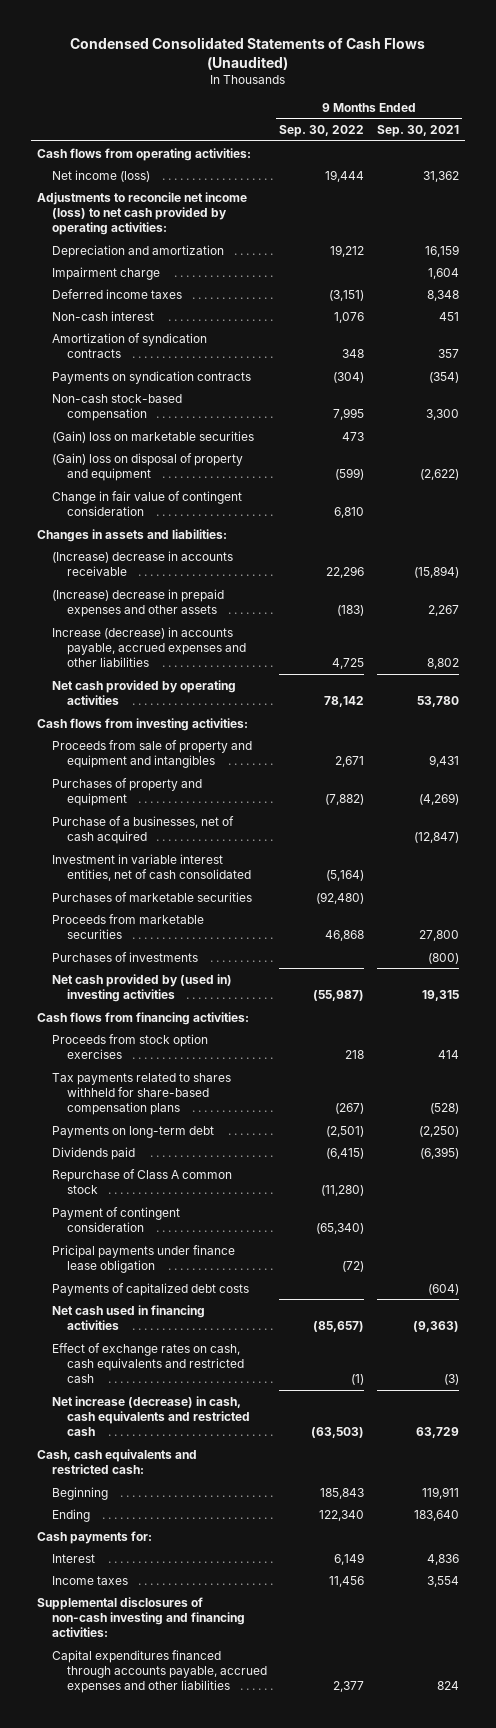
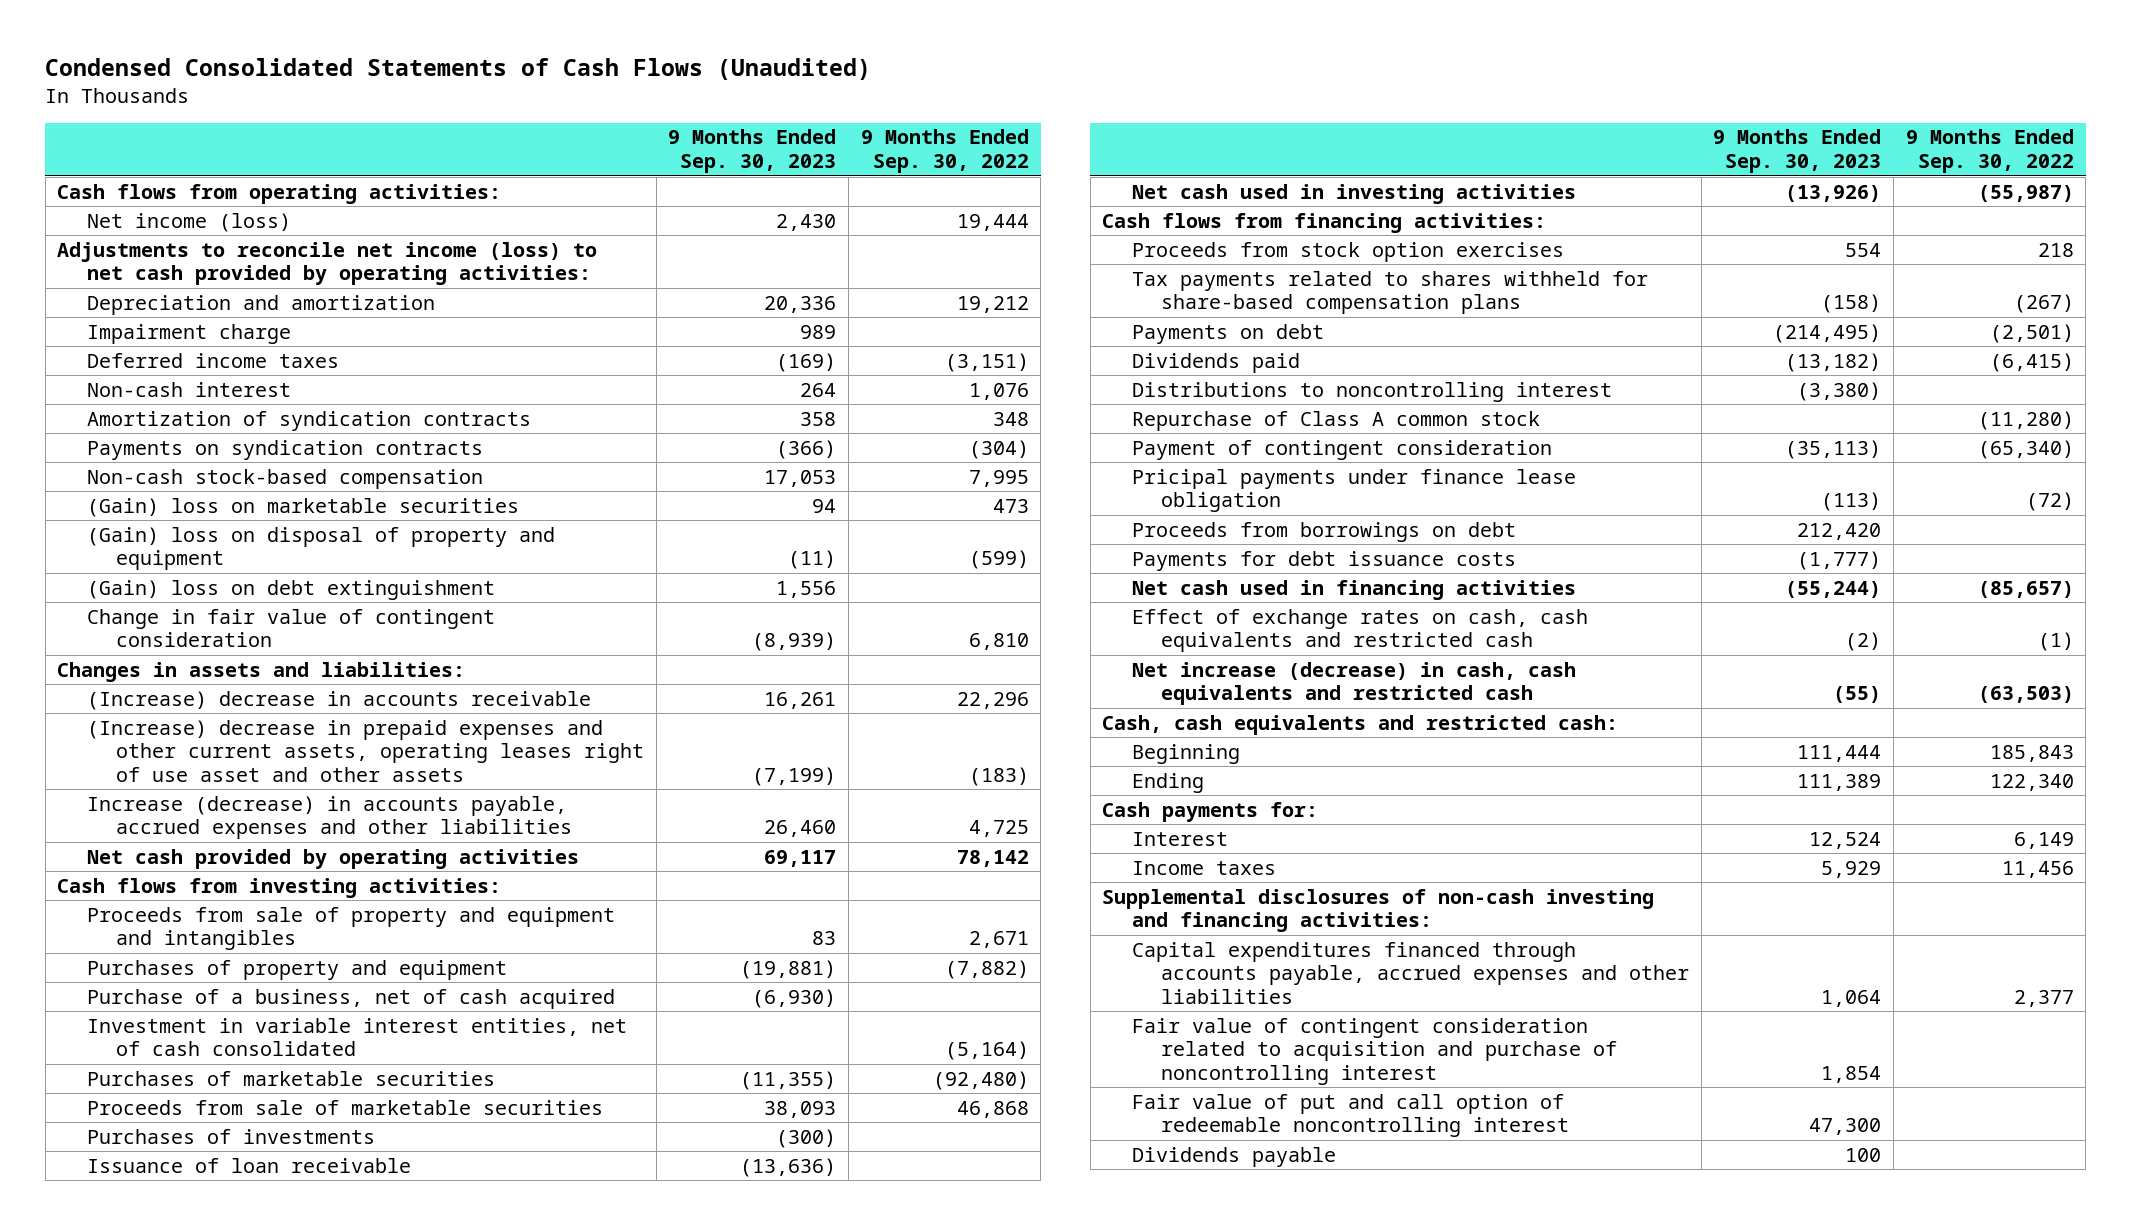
[376,125,459,138] Sep. 30, 2021 -> none
none -> [668,129,837,174] 9 Months Ended Sep. 30, 2023
none -> [86,579,495,600] (Gain) loss on debt extinguishment
[51,588,224,617] (Increase) decrease in prepaid expenses and other assets -> [86,719,645,782] (Increase) decrease in prepaid expenses and other current assets, operating leases right of use asset and other assets
[51,815,234,844] Purchase of a businesses, net of cash acquired -> [86,988,615,1009] Purchase of a business, net of cash acquired
[51,913,204,939] Proceeds from marketable securities -> [86,1099,603,1115] Proceeds from sale of marketable securities
none -> [86,1157,411,1173] Issuance of loan receivable
[51,973,232,1002] Net cash provided by (used in) investing activities -> [1131,183,1576,204] Net cash used in investing activities
[51,1125,214,1138] Payments on long-term debt -> [1131,323,1324,344] Payments on debt
none -> [1131,381,1612,402] Distributions to noncontrolling interest
[51,1282,249,1296] Payments of capitalized debt costs -> none
none -> [1131,521,1516,542] Proceeds from borrowings on debt
none -> [1131,550,1516,571] Payments for debt issuance costs
none -> [1131,1017,1618,1085] Fair value of contingent consideration related to acquisition and purchase of noncontrolling interest
none -> [1131,1093,1570,1138] Fair value of put and call option of redeemable noncontrolling interest
none -> [1131,1146,1336,1167] Dividends payable

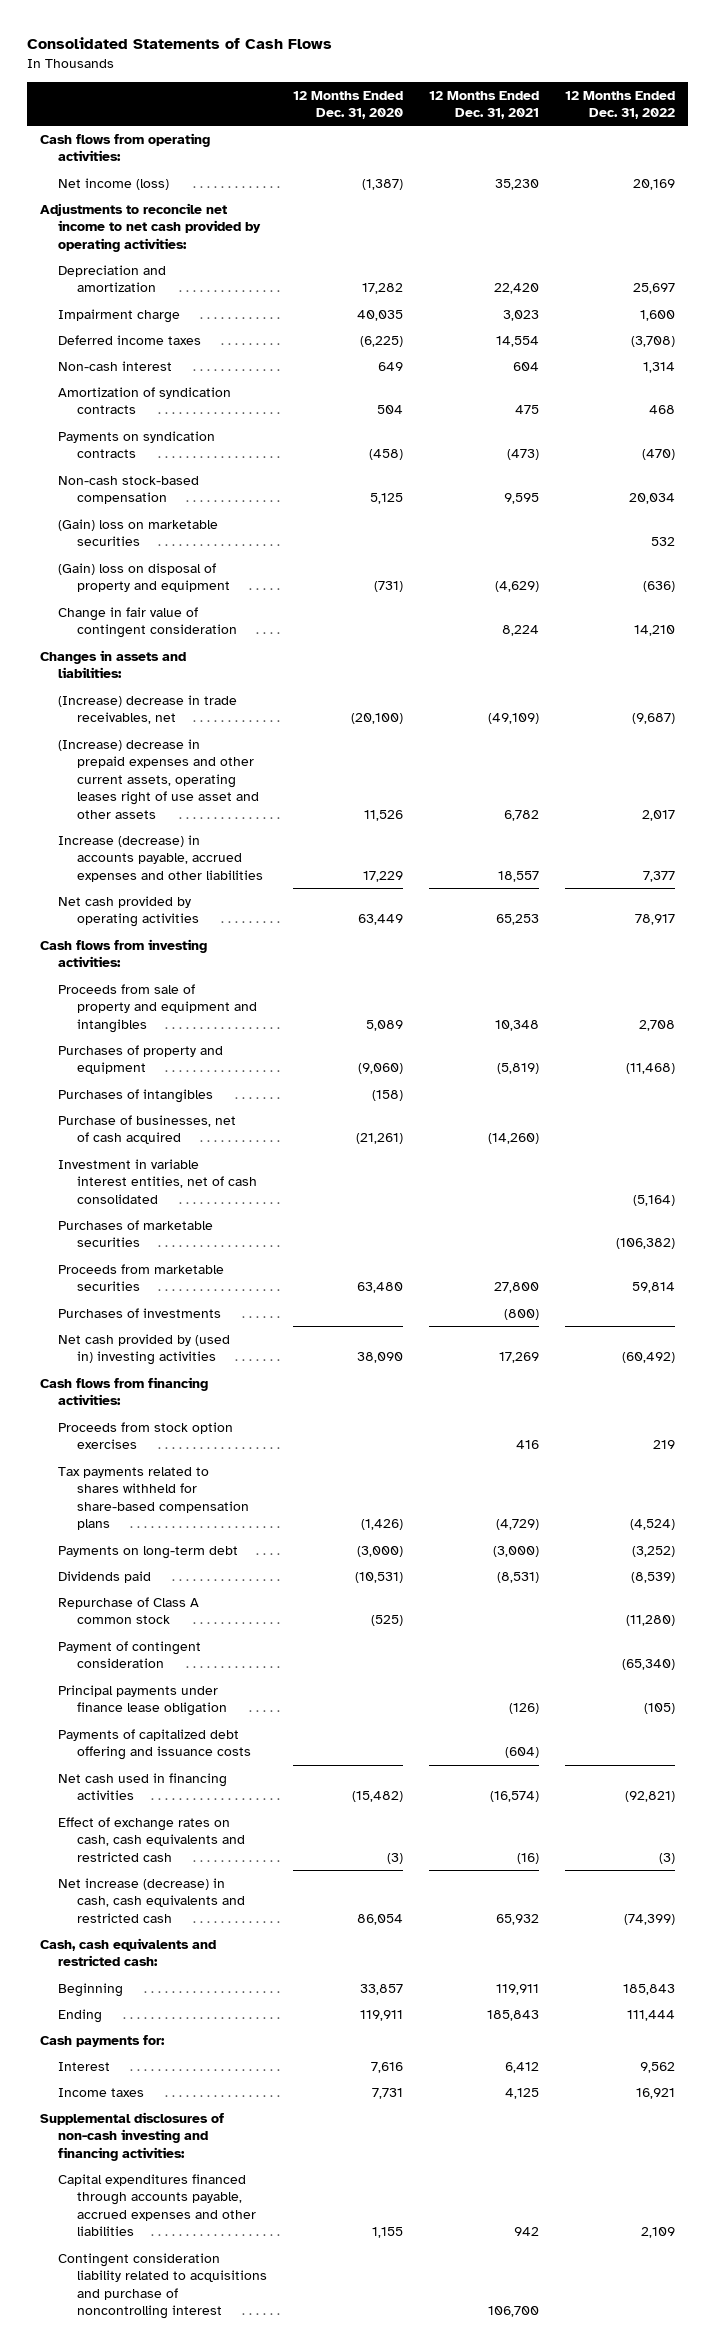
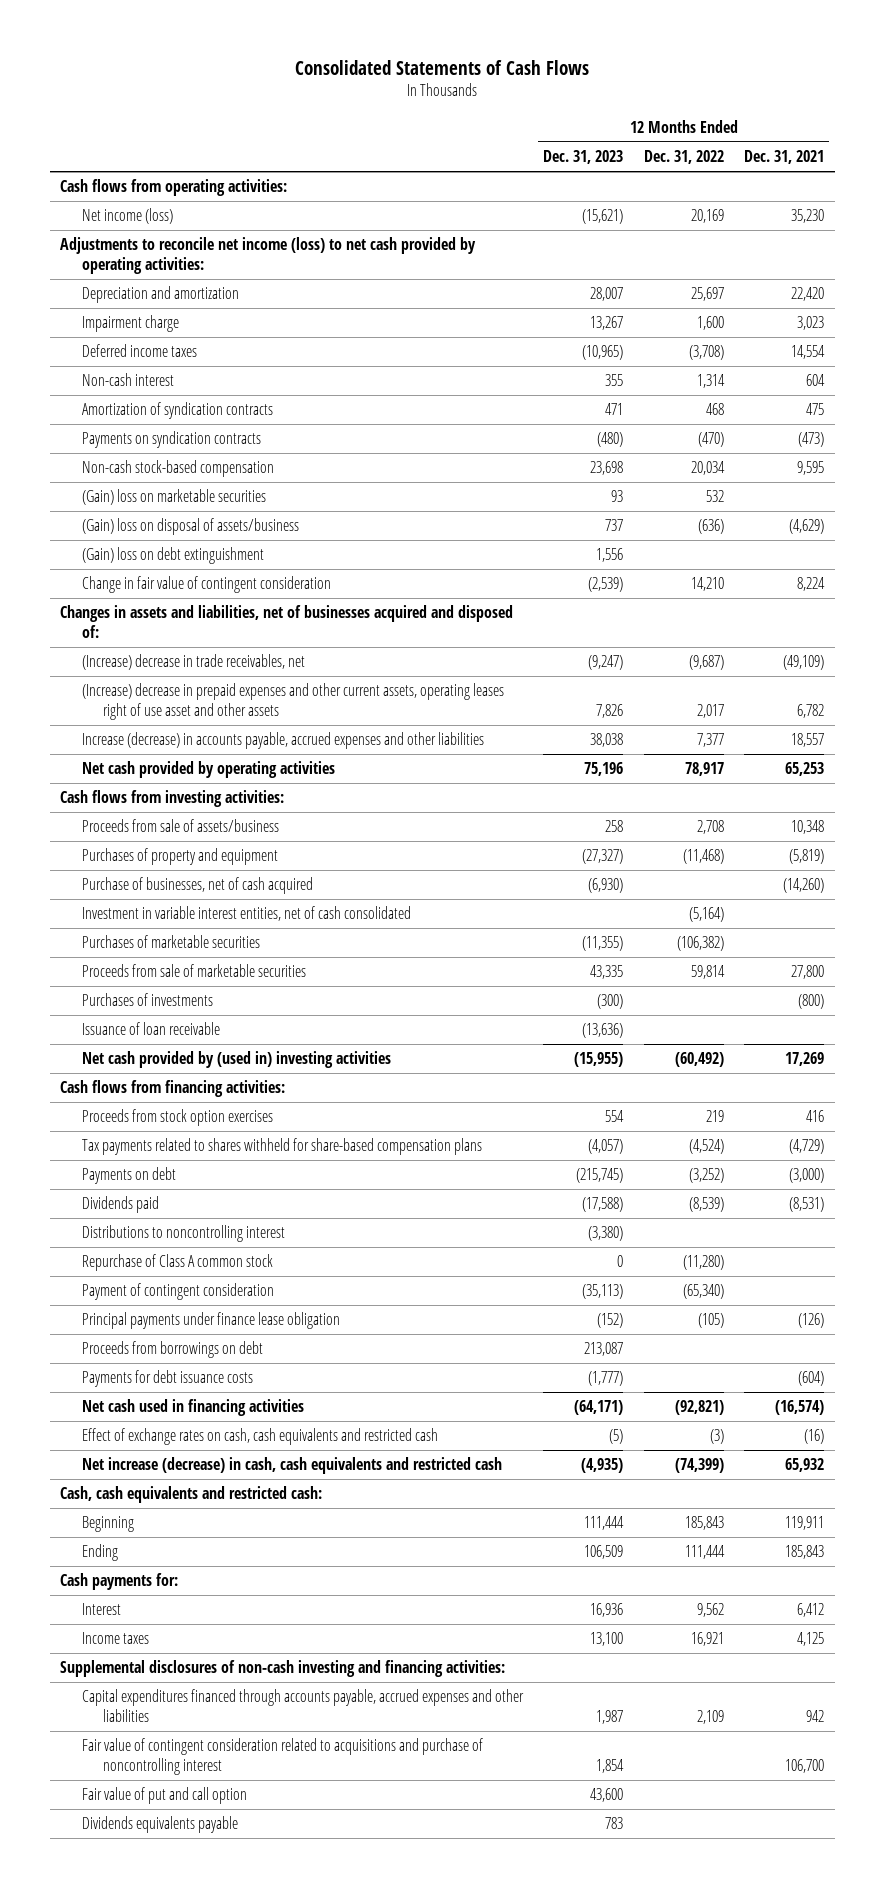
[292,90,403,120] 12 Months Ended Dec. 31, 2020 -> none
none -> [543,150,624,165] Dec. 31, 2023
[40,202,262,252] Adjustments to reconcile net income to net cash provided by operating activities: -> [60,237,477,275] Adjustments to reconcile net income (loss) to net cash provided by operating activities:
[58,562,230,593] (Gain) loss on disposal of property and equipment -> [81,518,299,536] (Gain) loss on disposal of assets/business
none -> [81,547,264,565] (Gain) loss on debt extinguishment
[40,649,187,679] Changes in assets and liabilities: -> [60,605,514,639] Changes in assets and liabilities, net of businesses acquired and disposed of:
[58,983,257,1033] Proceeds from sale of property and equipment and intangibles -> [81,819,279,833] Proceeds from sale of assets/business
[58,1088,214,1103] Purchases of intangibles -> none
[58,1263,225,1292] Proceeds from marketable securities -> [81,964,306,978] Proceeds from sale of marketable securities
none -> [81,1022,220,1036] Issuance of loan receivable
[58,1545,239,1559] Payments on long-term debt -> [81,1167,176,1185] Payments on debt
none -> [81,1225,285,1243] Distributions to noncontrolling interest
[58,1728,251,1761] Payments of capitalized debt offering and issuance costs -> none
none -> [81,1341,263,1359] Proceeds from borrowings on debt
none -> [81,1370,253,1388] Payments for debt issuance costs
[58,2252,267,2320] Contingent consideration liability related to acquisitions and purchase of noncontrolling interest -> [81,1738,483,1776] Fair value of contingent consideration related to acquisitions and purchase of noncontrolling interest
none -> [81,1787,247,1805] Fair value of put and call option
none -> [81,1816,238,1834] Dividends equivalents payable

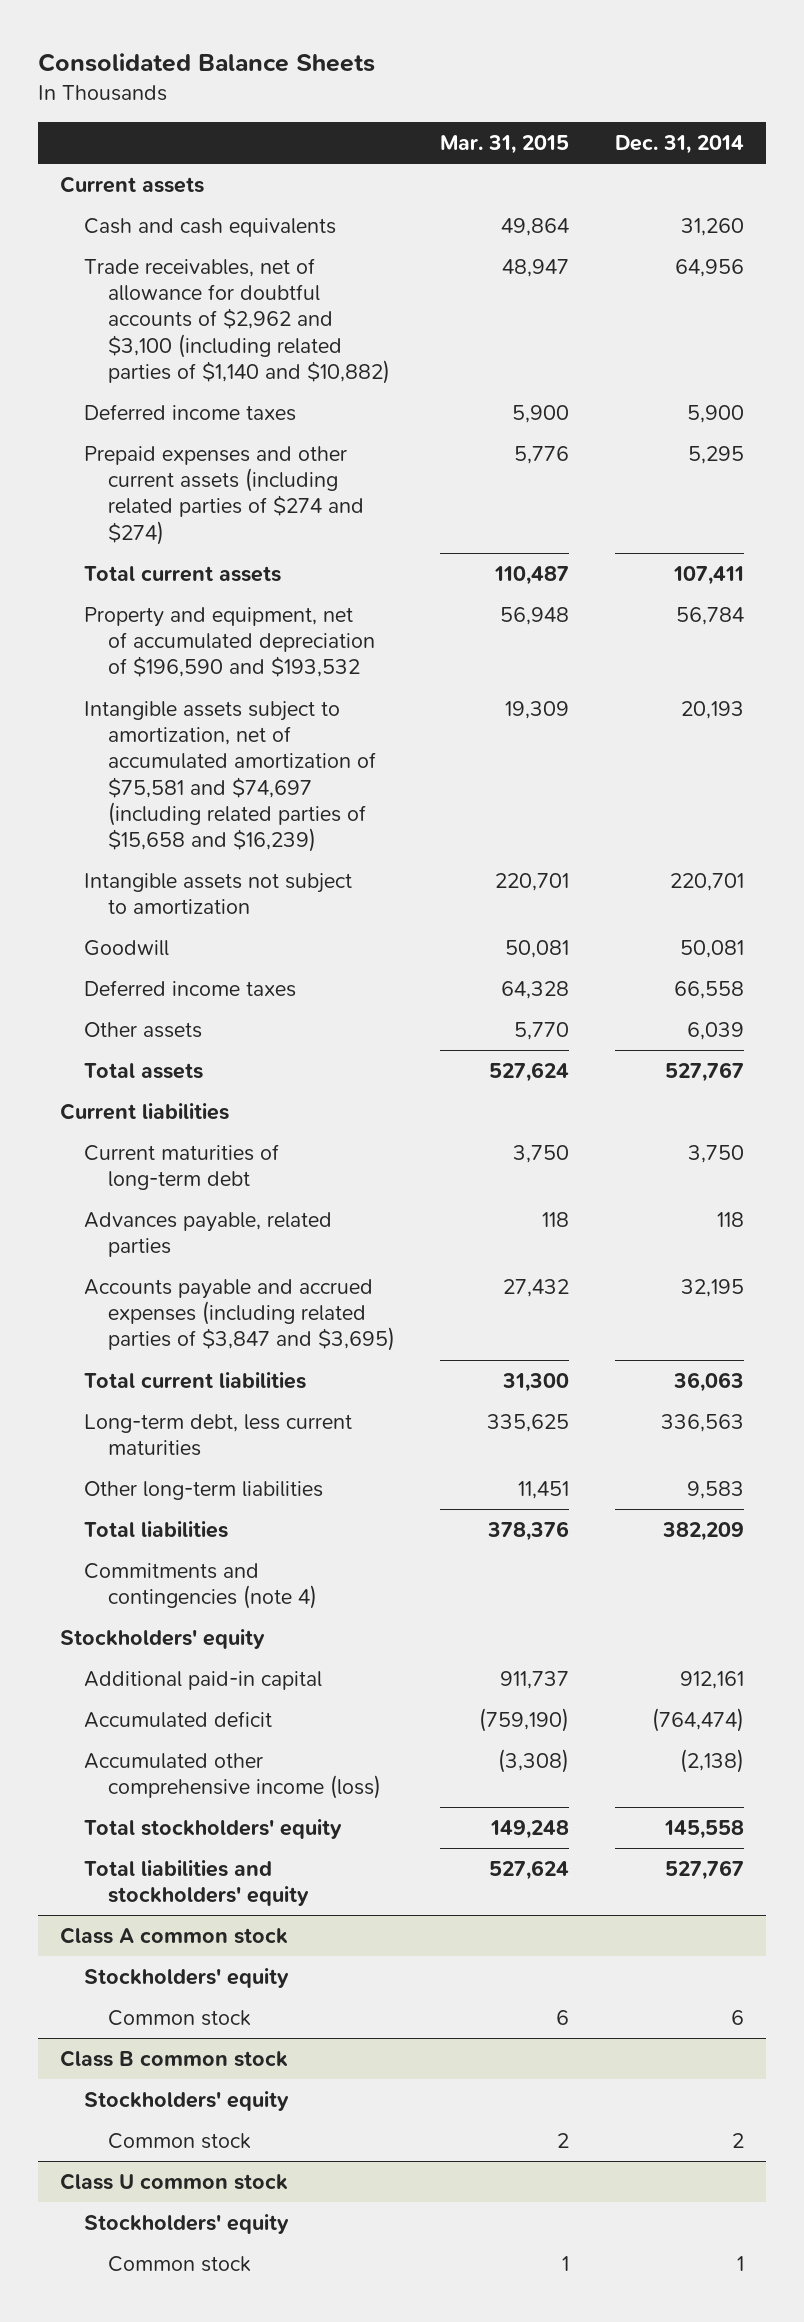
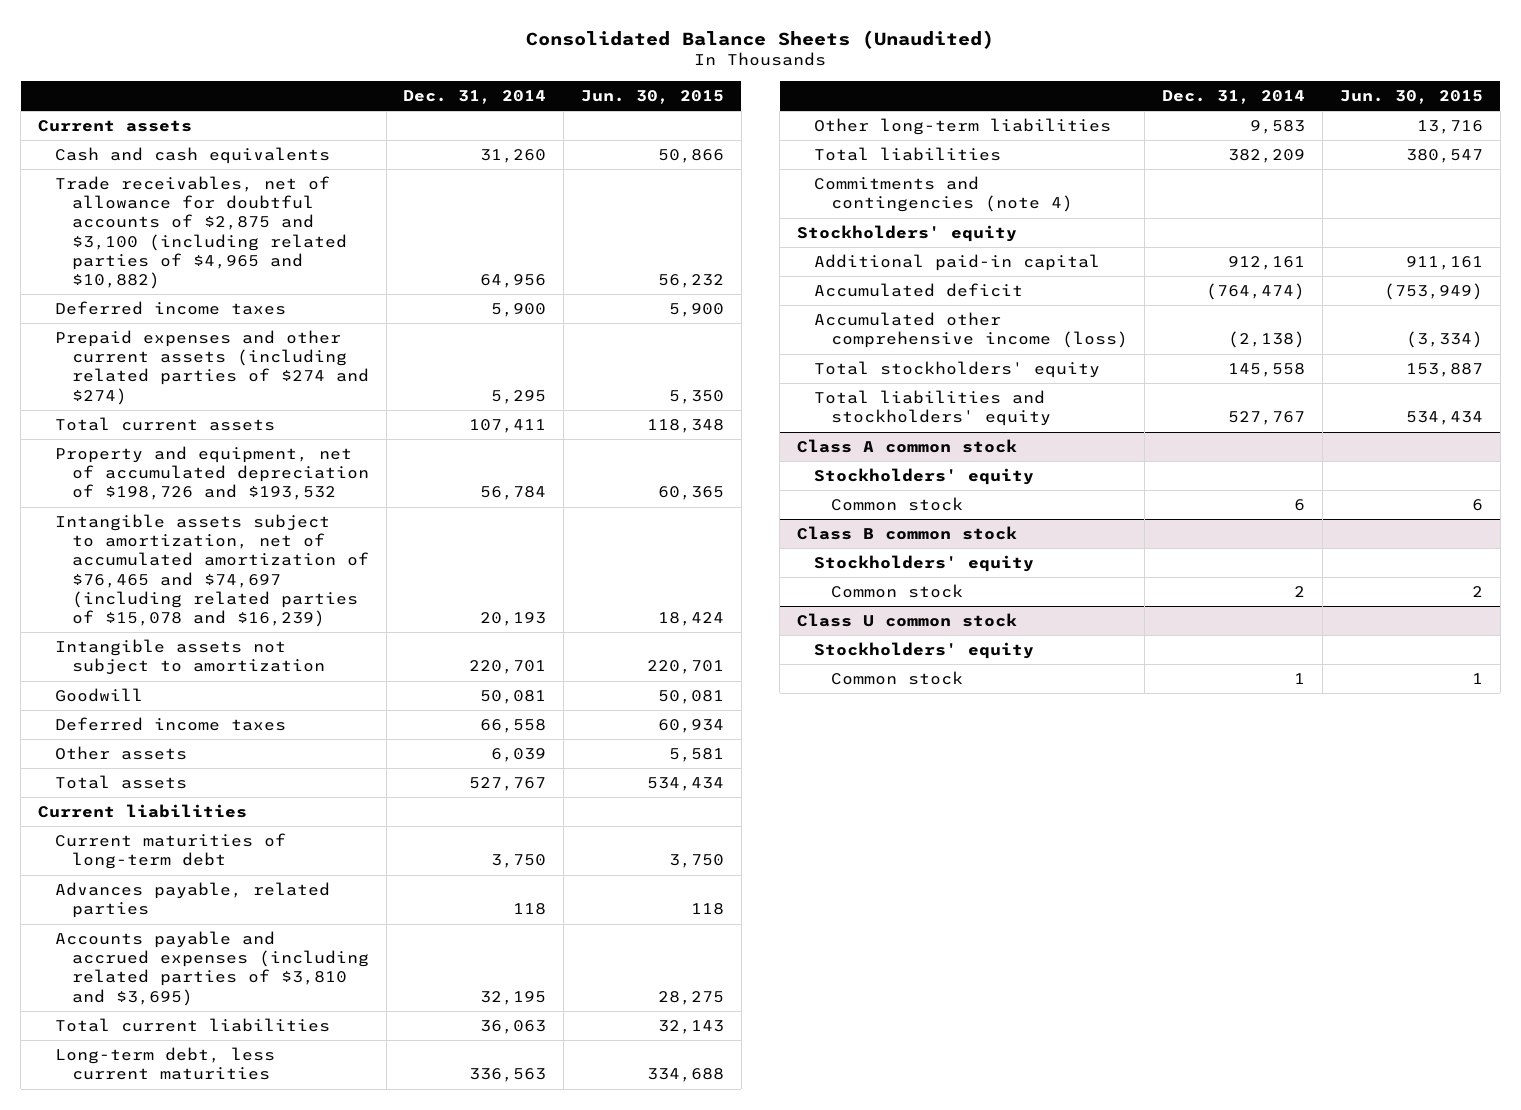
[37,53,375,73] Consolidated Balance Sheets -> [526,29,995,49] Consolidated Balance Sheets (Unaudited)
[440,134,570,154] Mar. 31, 2015 -> none
none -> [581,89,725,104] Jun. 30, 2015
[84,257,390,384] Trade receivables, net of allowance for doubtful accounts of $2,962 and $3,100 (including related parties of $1,140 and $10,882) -> [54,176,347,290] Trade receivables, net of allowance for doubtful accounts of $2,875 and $3,100 (including related parties of $4,965 and $10,882)
[84,606,375,678] Property and equipment, net of accumulated depreciation of $196,590 and $193,532 -> [54,446,369,501] Property and equipment, net of accumulated depreciation of $198,726 and $193,532
[84,700,376,853] Intangible assets subject to amortization, net of accumulated amortization of $75,581 and $74,697 (including related parties of $15,658 and $16,239) -> [54,514,369,628] Intangible assets subject to amortization, net of accumulated amortization of $76,465 and $74,697 (including related parties of $15,078 and $16,239)
[84,1278,395,1352] Accounts payable and accrued expenses (including related parties of $3,847 and $3,695) -> [54,931,369,1006] Accounts payable and accrued expenses (including related parties of $3,810 and $3,695)

